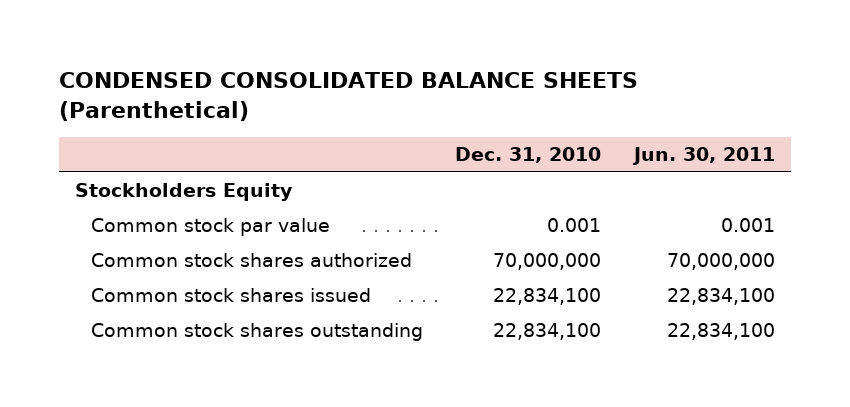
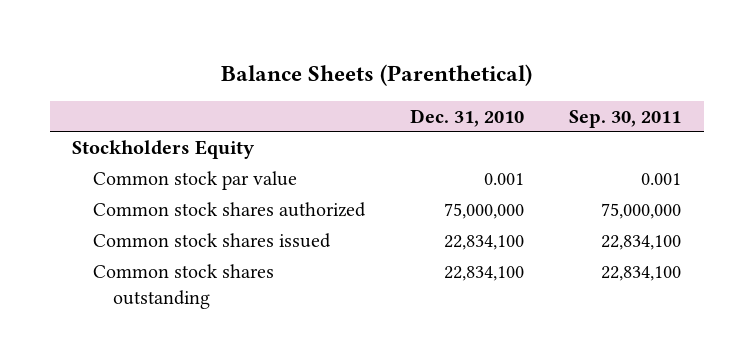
[58,72,638,121] CONDENSED CONSOLIDATED BALANCE SHEETS (Parenthetical) -> [220,63,532,86] Balance Sheets (Parenthetical)
[632,147,776,166] Jun. 30, 2011 -> none
none -> [569,109,682,128] Sep. 30, 2011
[493,253,602,271] 70,000,000 -> [443,202,524,219] 75,000,000

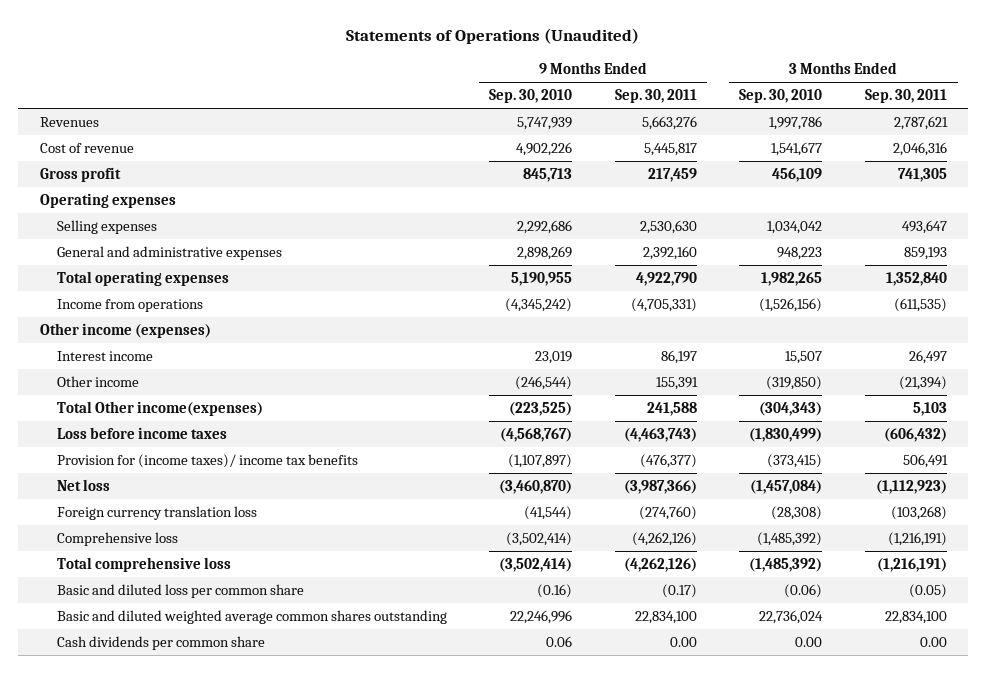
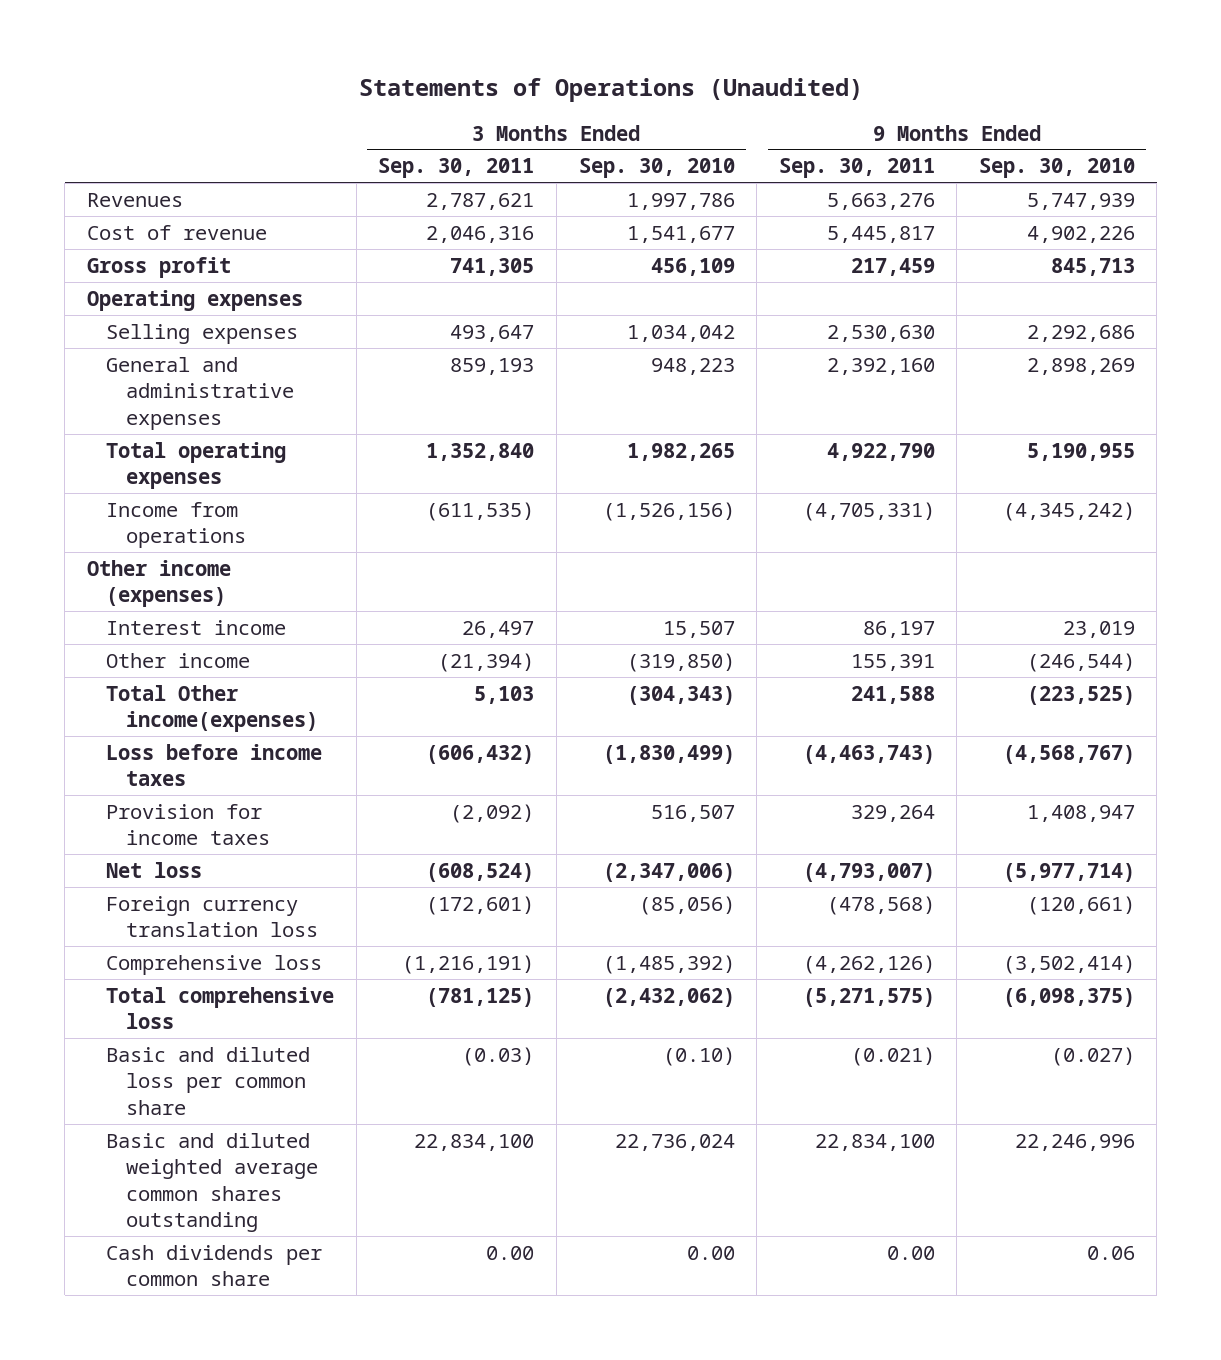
[56,454,358,469] Provision for (income taxes)/ income tax benefits -> [106,803,271,846] Provision for income taxes
[508,454,573,469] (1,107,897) -> [1026,804,1135,822] 1,408,947
[639,454,697,469] (476,377) -> [850,804,935,822] 329,264
[767,454,823,469] (373,415) -> [650,804,735,822] 516,507
[902,454,948,469] 506,491 -> [450,803,535,823] (2,092)
[499,480,573,495] (3,460,870) -> [1002,862,1135,882] (5,977,714)
[623,480,697,495] (3,987,366) -> [802,862,935,882] (4,793,007)
[750,480,823,495] (1,457,084) -> [602,862,735,882] (2,347,006)
[875,480,947,495] (1,112,923) -> [426,862,535,882] (608,524)
[524,506,573,521] (41,544) -> [1026,895,1135,915] (120,661)
[638,506,697,521] (274,760) -> [826,895,935,915] (478,568)
[771,506,823,521] (28,308) -> [638,895,735,915] (85,056)
[890,506,947,521] (103,268) -> [426,895,535,915] (172,601)
[499,558,573,573] (3,502,414) -> [1002,987,1135,1007] (6,098,375)
[623,558,697,573] (4,262,126) -> [802,987,935,1007] (5,271,575)
[749,558,823,573] (1,485,392) -> [602,987,735,1007] (2,432,062)
[876,558,947,573] (1,216,191) -> [426,987,535,1007] (781,125)
[537,584,573,599] (0.16) -> [1050,1046,1135,1066] (0.027)
[661,584,697,599] (0.17) -> [850,1046,935,1066] (0.021)
[784,584,823,599] (0.06) -> [662,1046,735,1066] (0.10)
[908,584,947,599] (0.05) -> [462,1046,535,1066] (0.03)

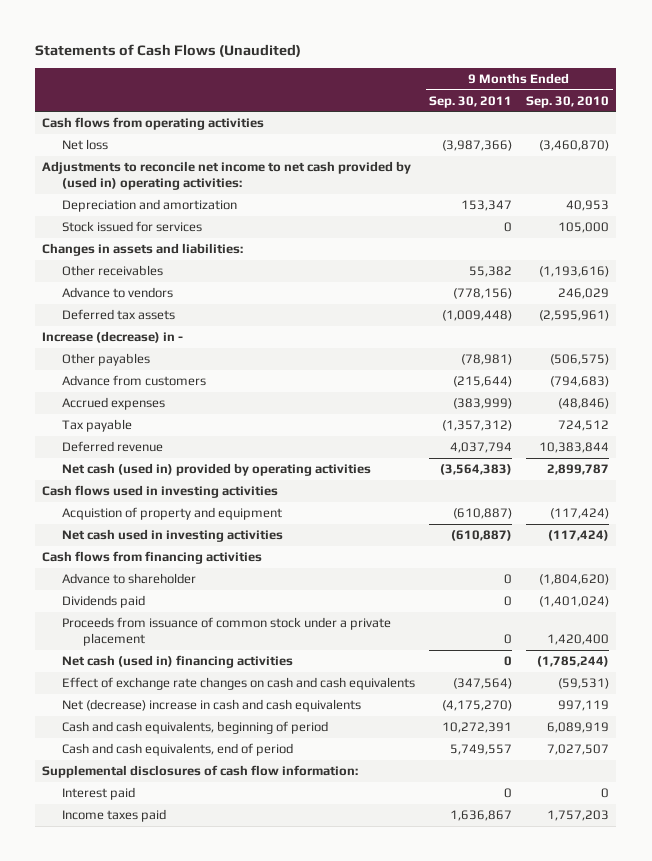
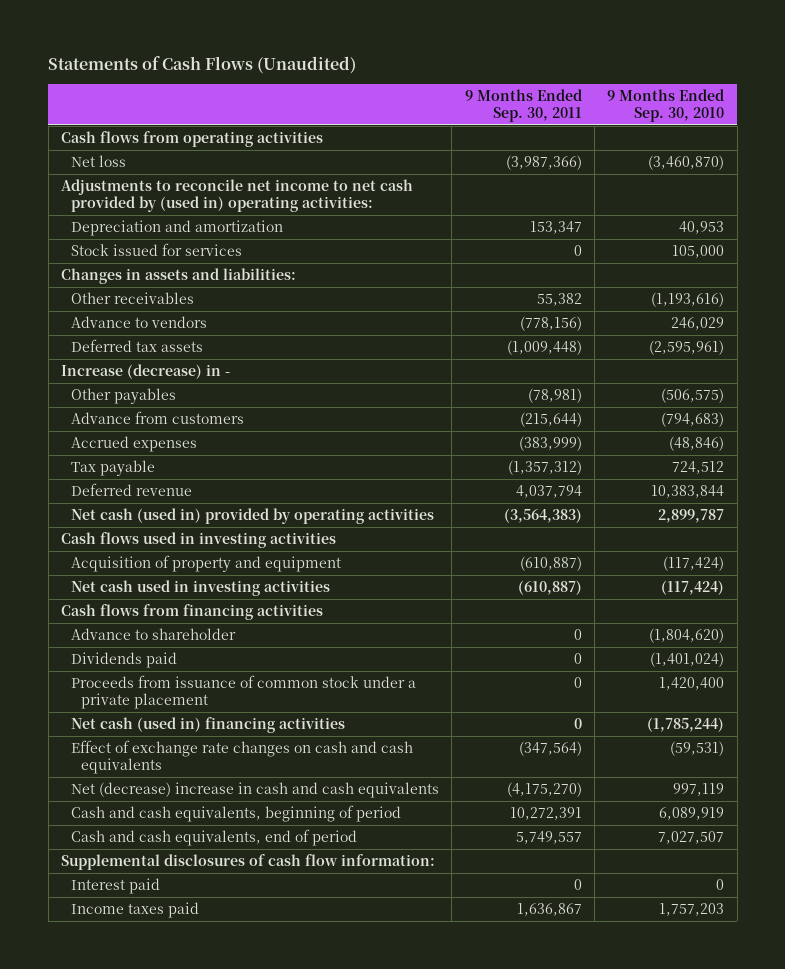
[62,507,283,521] Acquistion of property and equipment -> [71,554,342,572] Acquisition of property and equipment

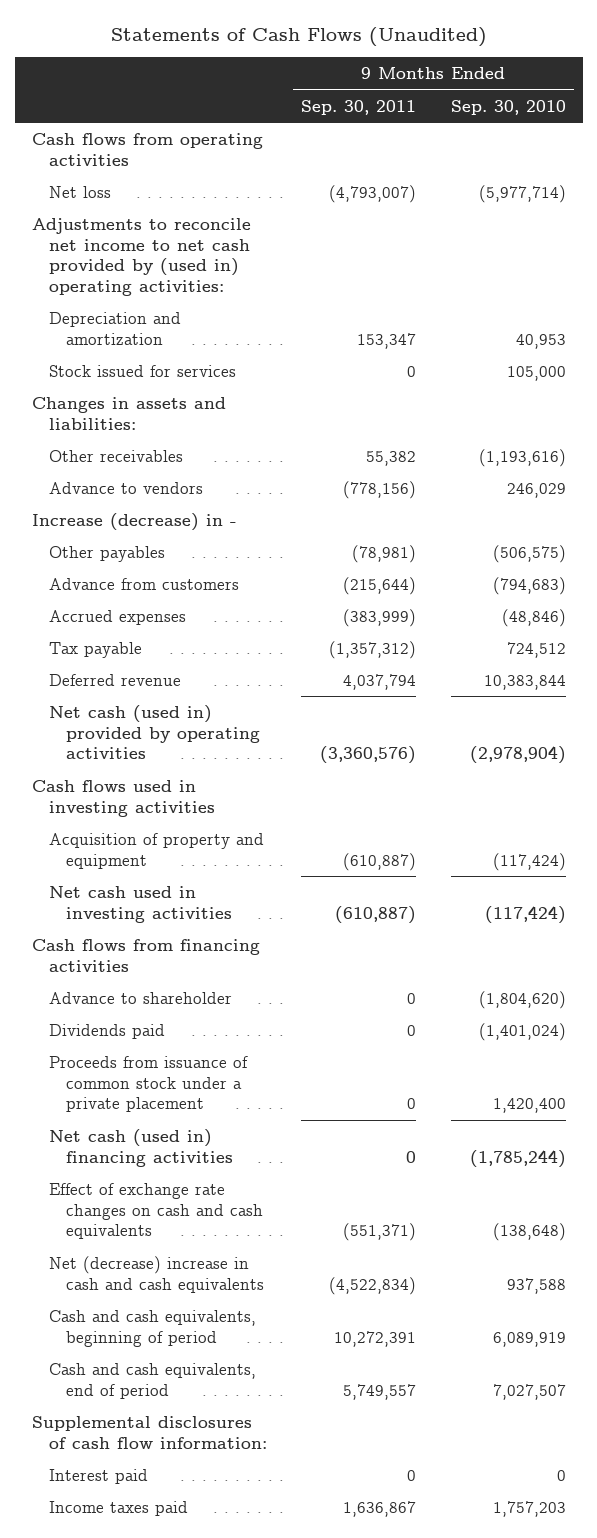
[505,154,582,170] (3,987,366) -> [329,184,417,203] (4,793,007)
[648,154,725,170] (3,460,870) -> [478,184,566,203] (5,977,714)
[71,338,204,352] Deferred tax assets -> none
[503,507,582,523] (3,564,383) -> [320,746,417,765] (3,360,576)
[658,508,725,523] 2,899,787 -> [469,746,566,765] (2,978,904)
[518,740,582,756] (347,564) -> [343,1223,417,1242] (551,371)
[670,740,725,756] (59,531) -> [492,1223,566,1242] (138,648)
[506,781,582,797] (4,175,270) -> [329,1276,417,1295] (4,522,834)
[673,782,725,796] 997,119 -> [506,1277,566,1294] 937,588

